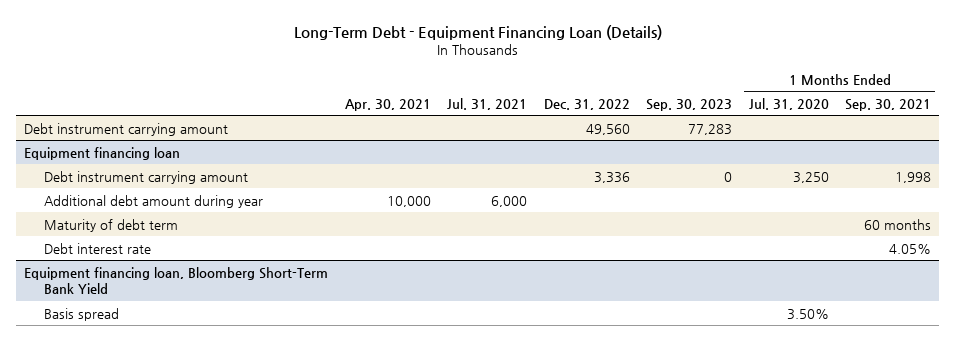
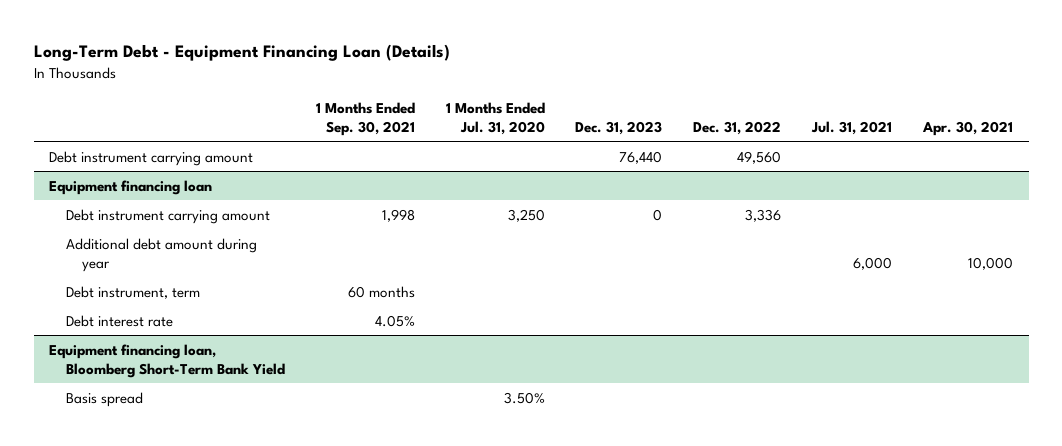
[646,99,733,112] Sep. 30, 2023 -> none
none -> [575,120,663,135] Dec. 31, 2023
[44,218,179,232] Maturity of debt term -> [65,285,200,299] Debt instrument, term

